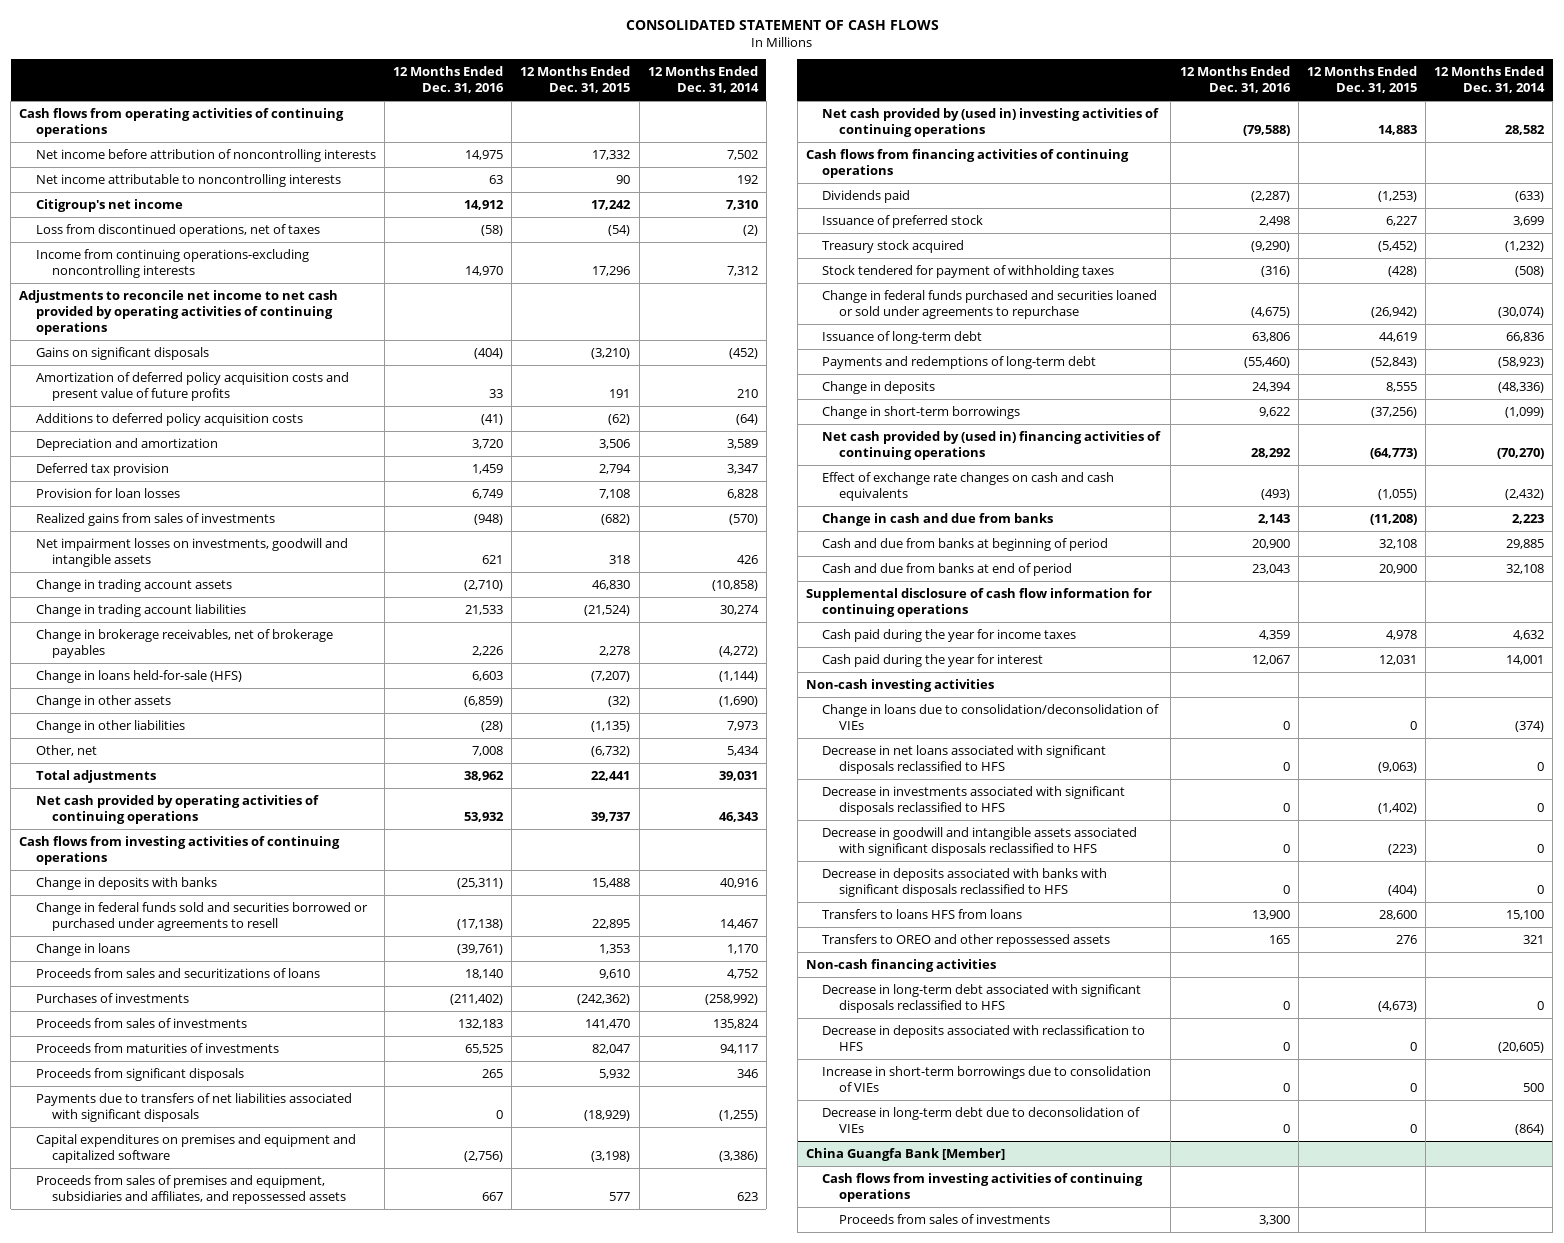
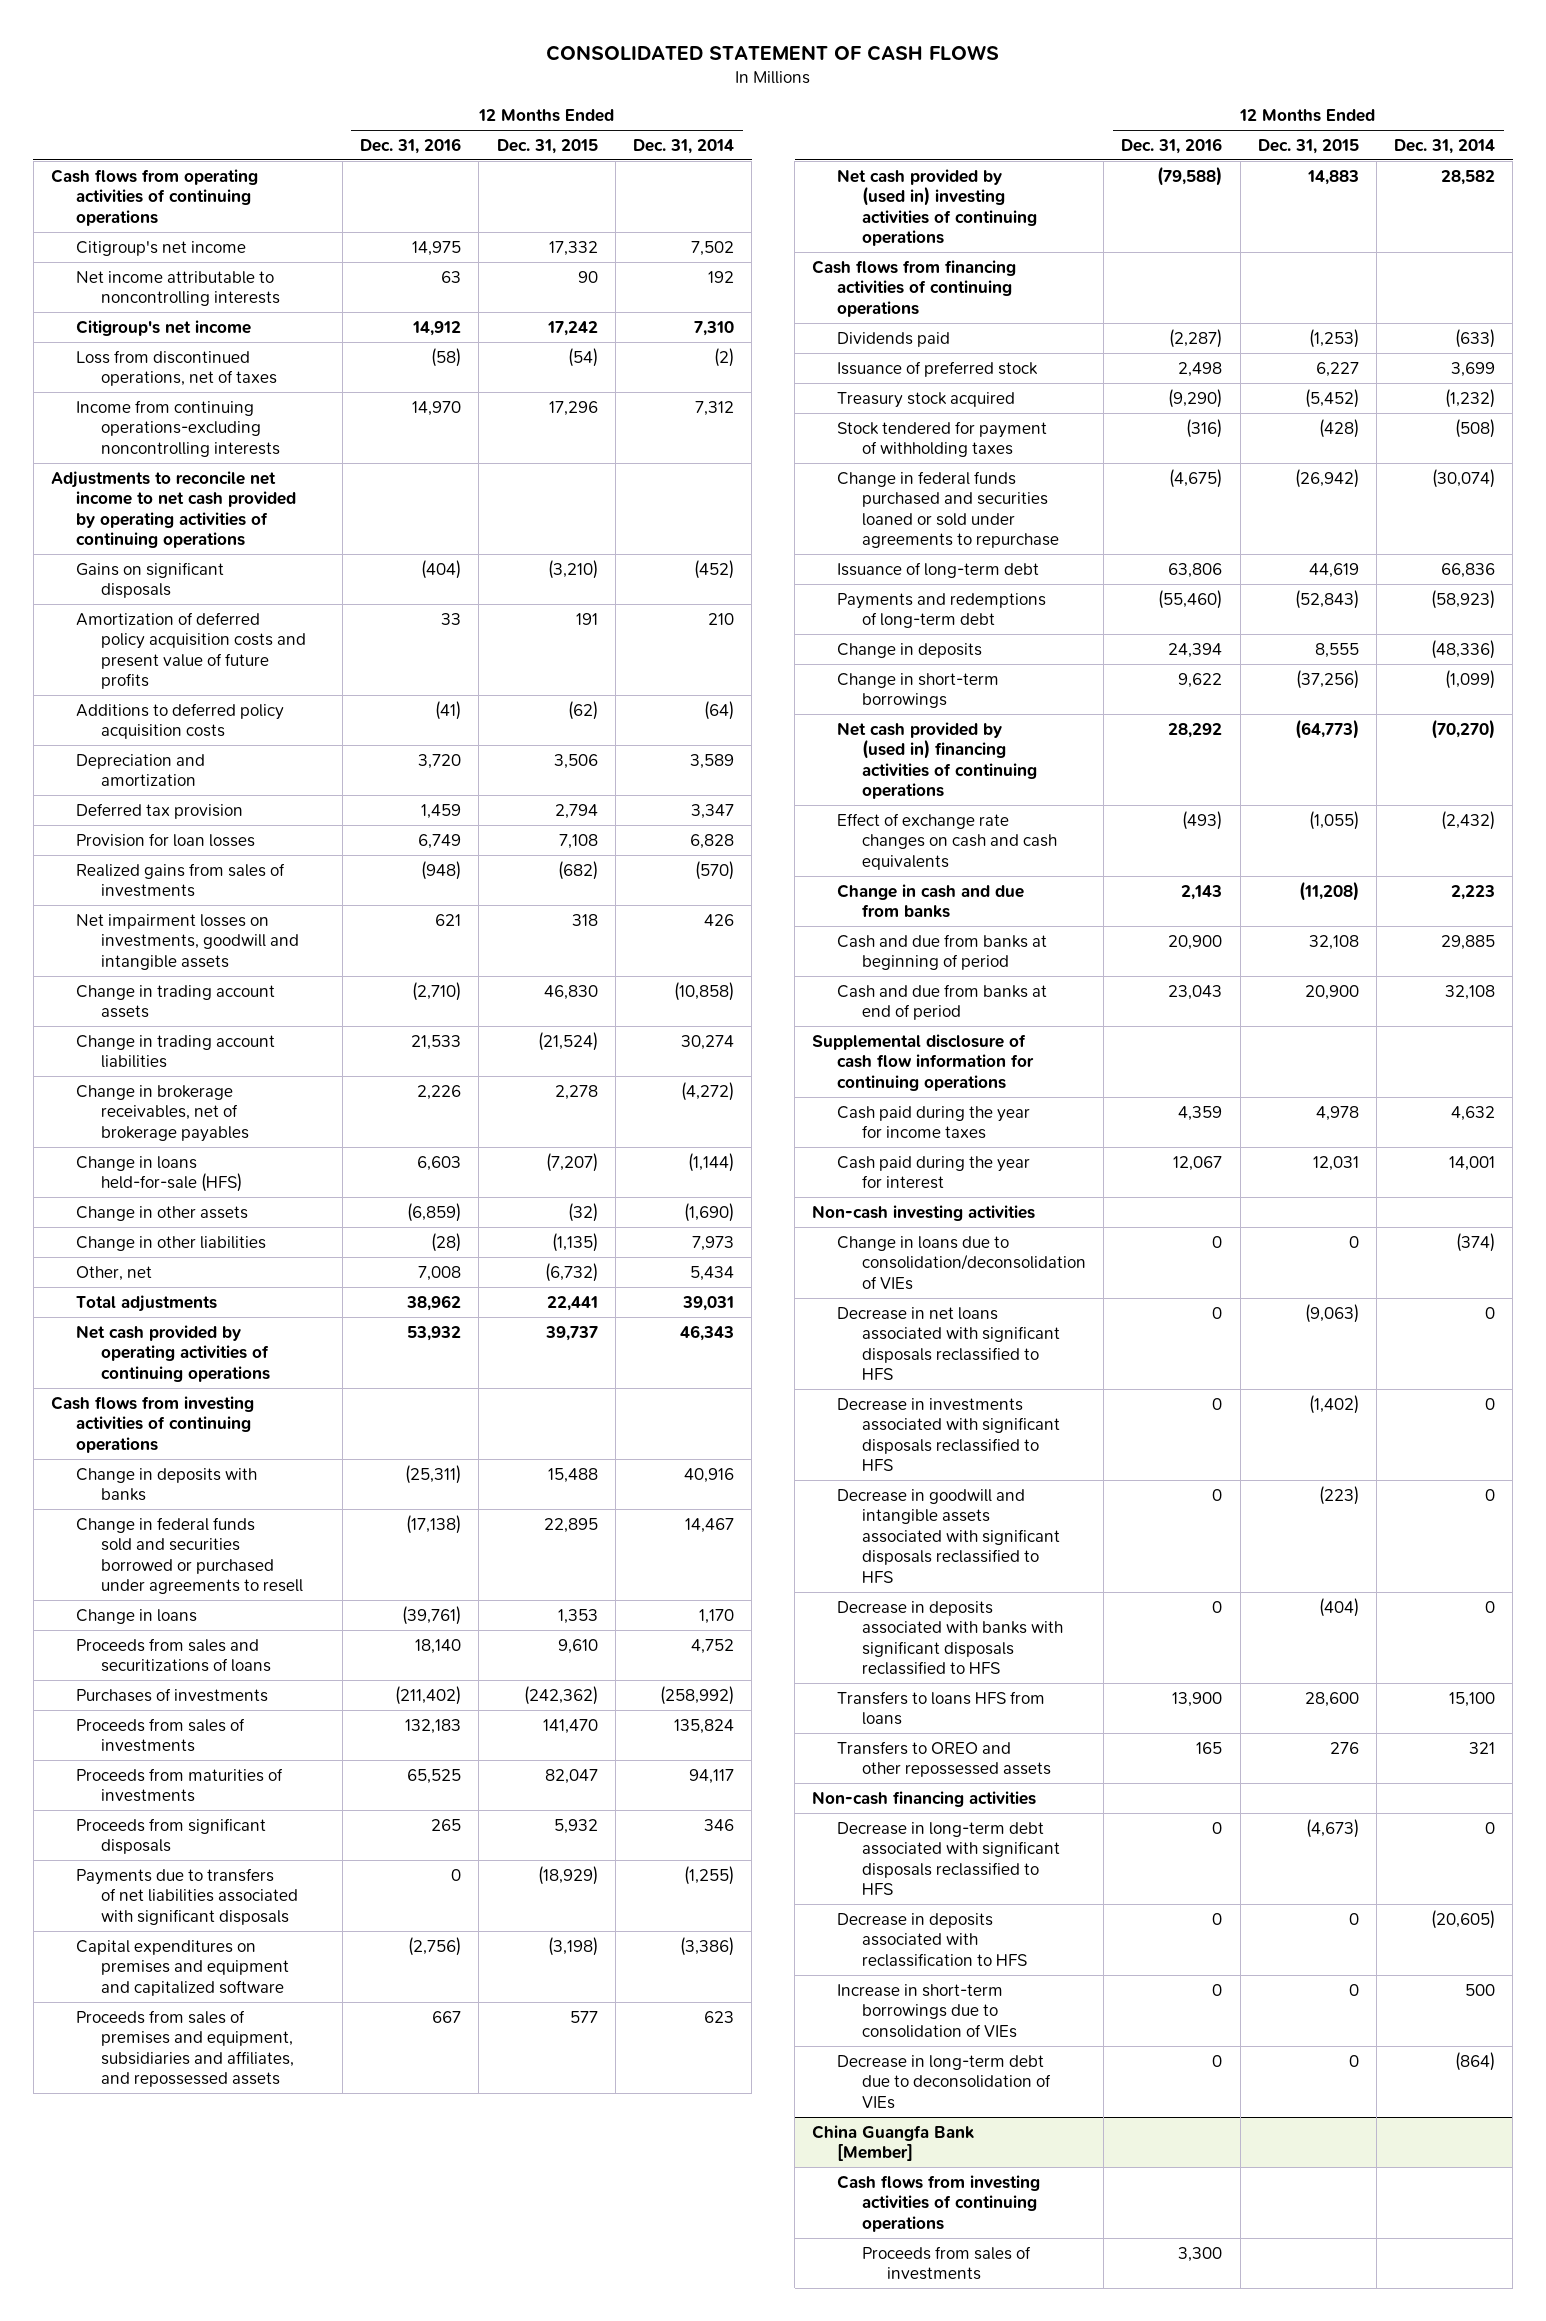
[35,149,376,163] Net income before attribution of noncontrolling interests -> [75,240,246,256] Citigroup's net income

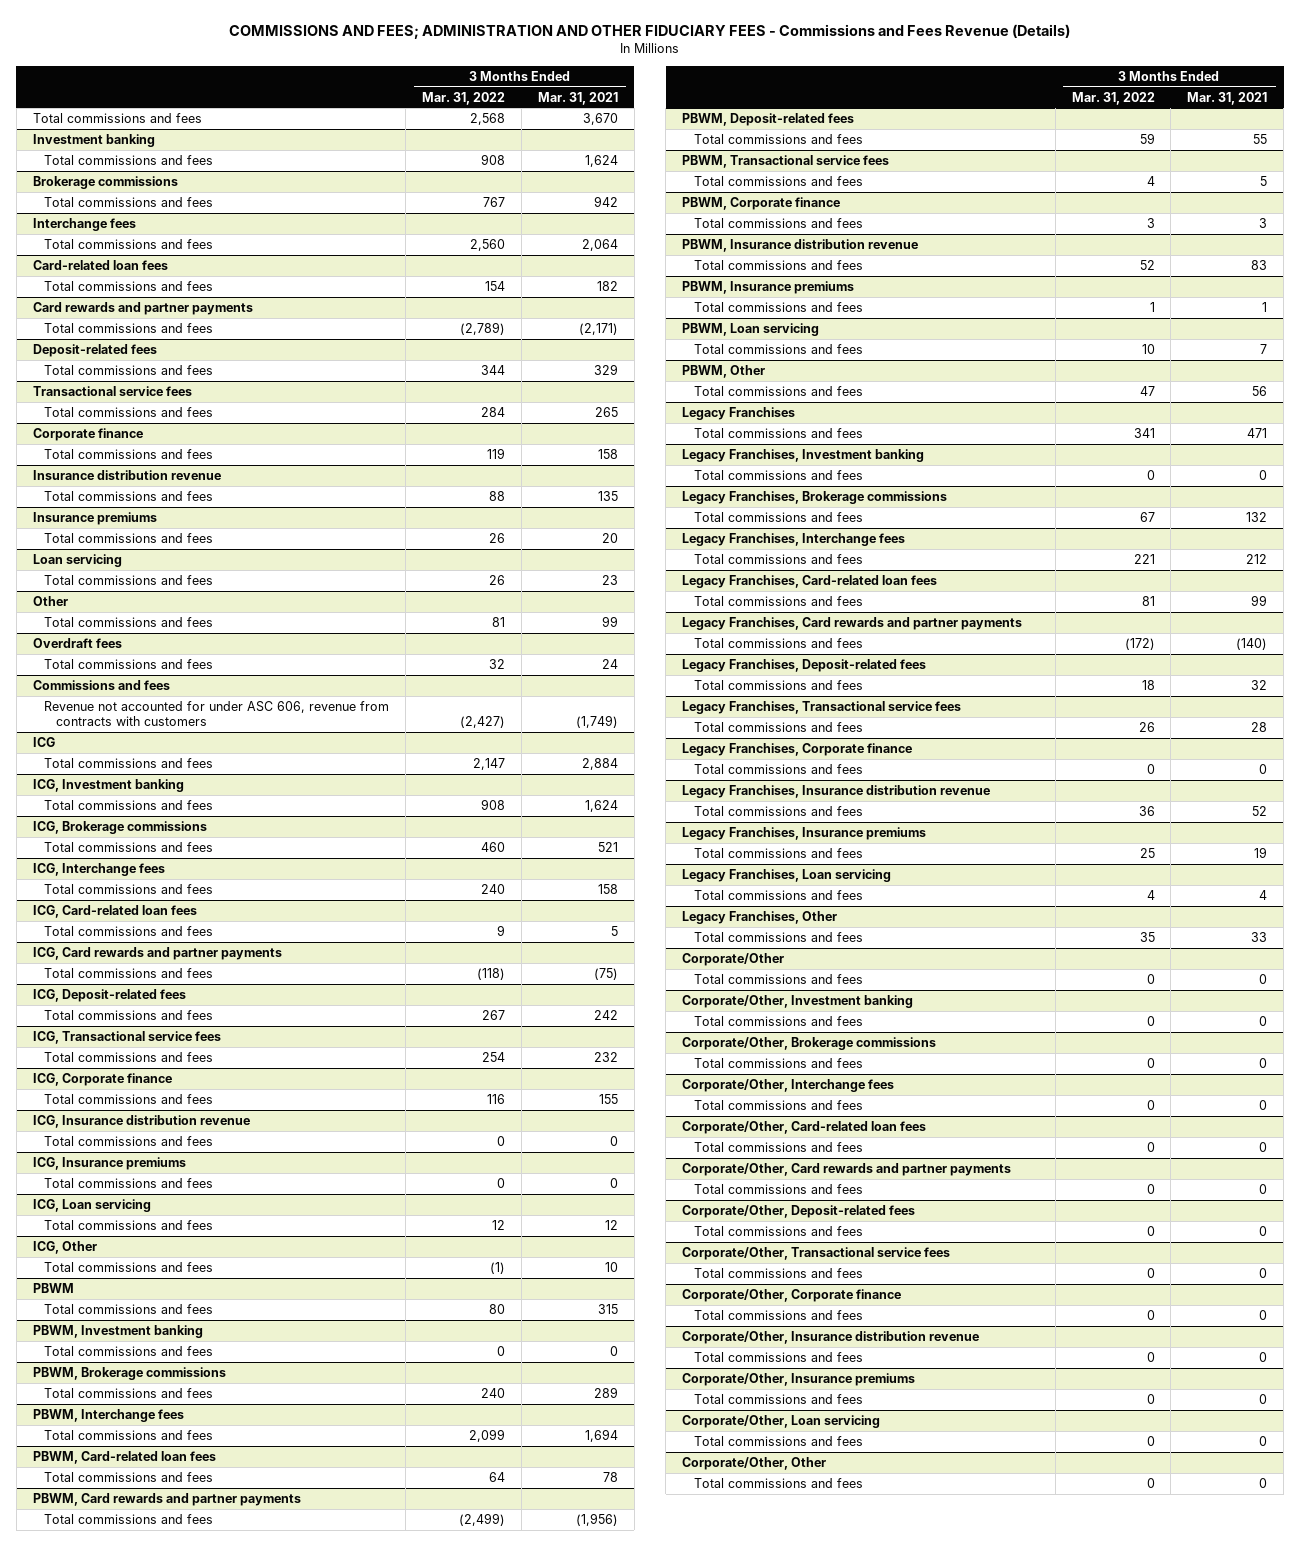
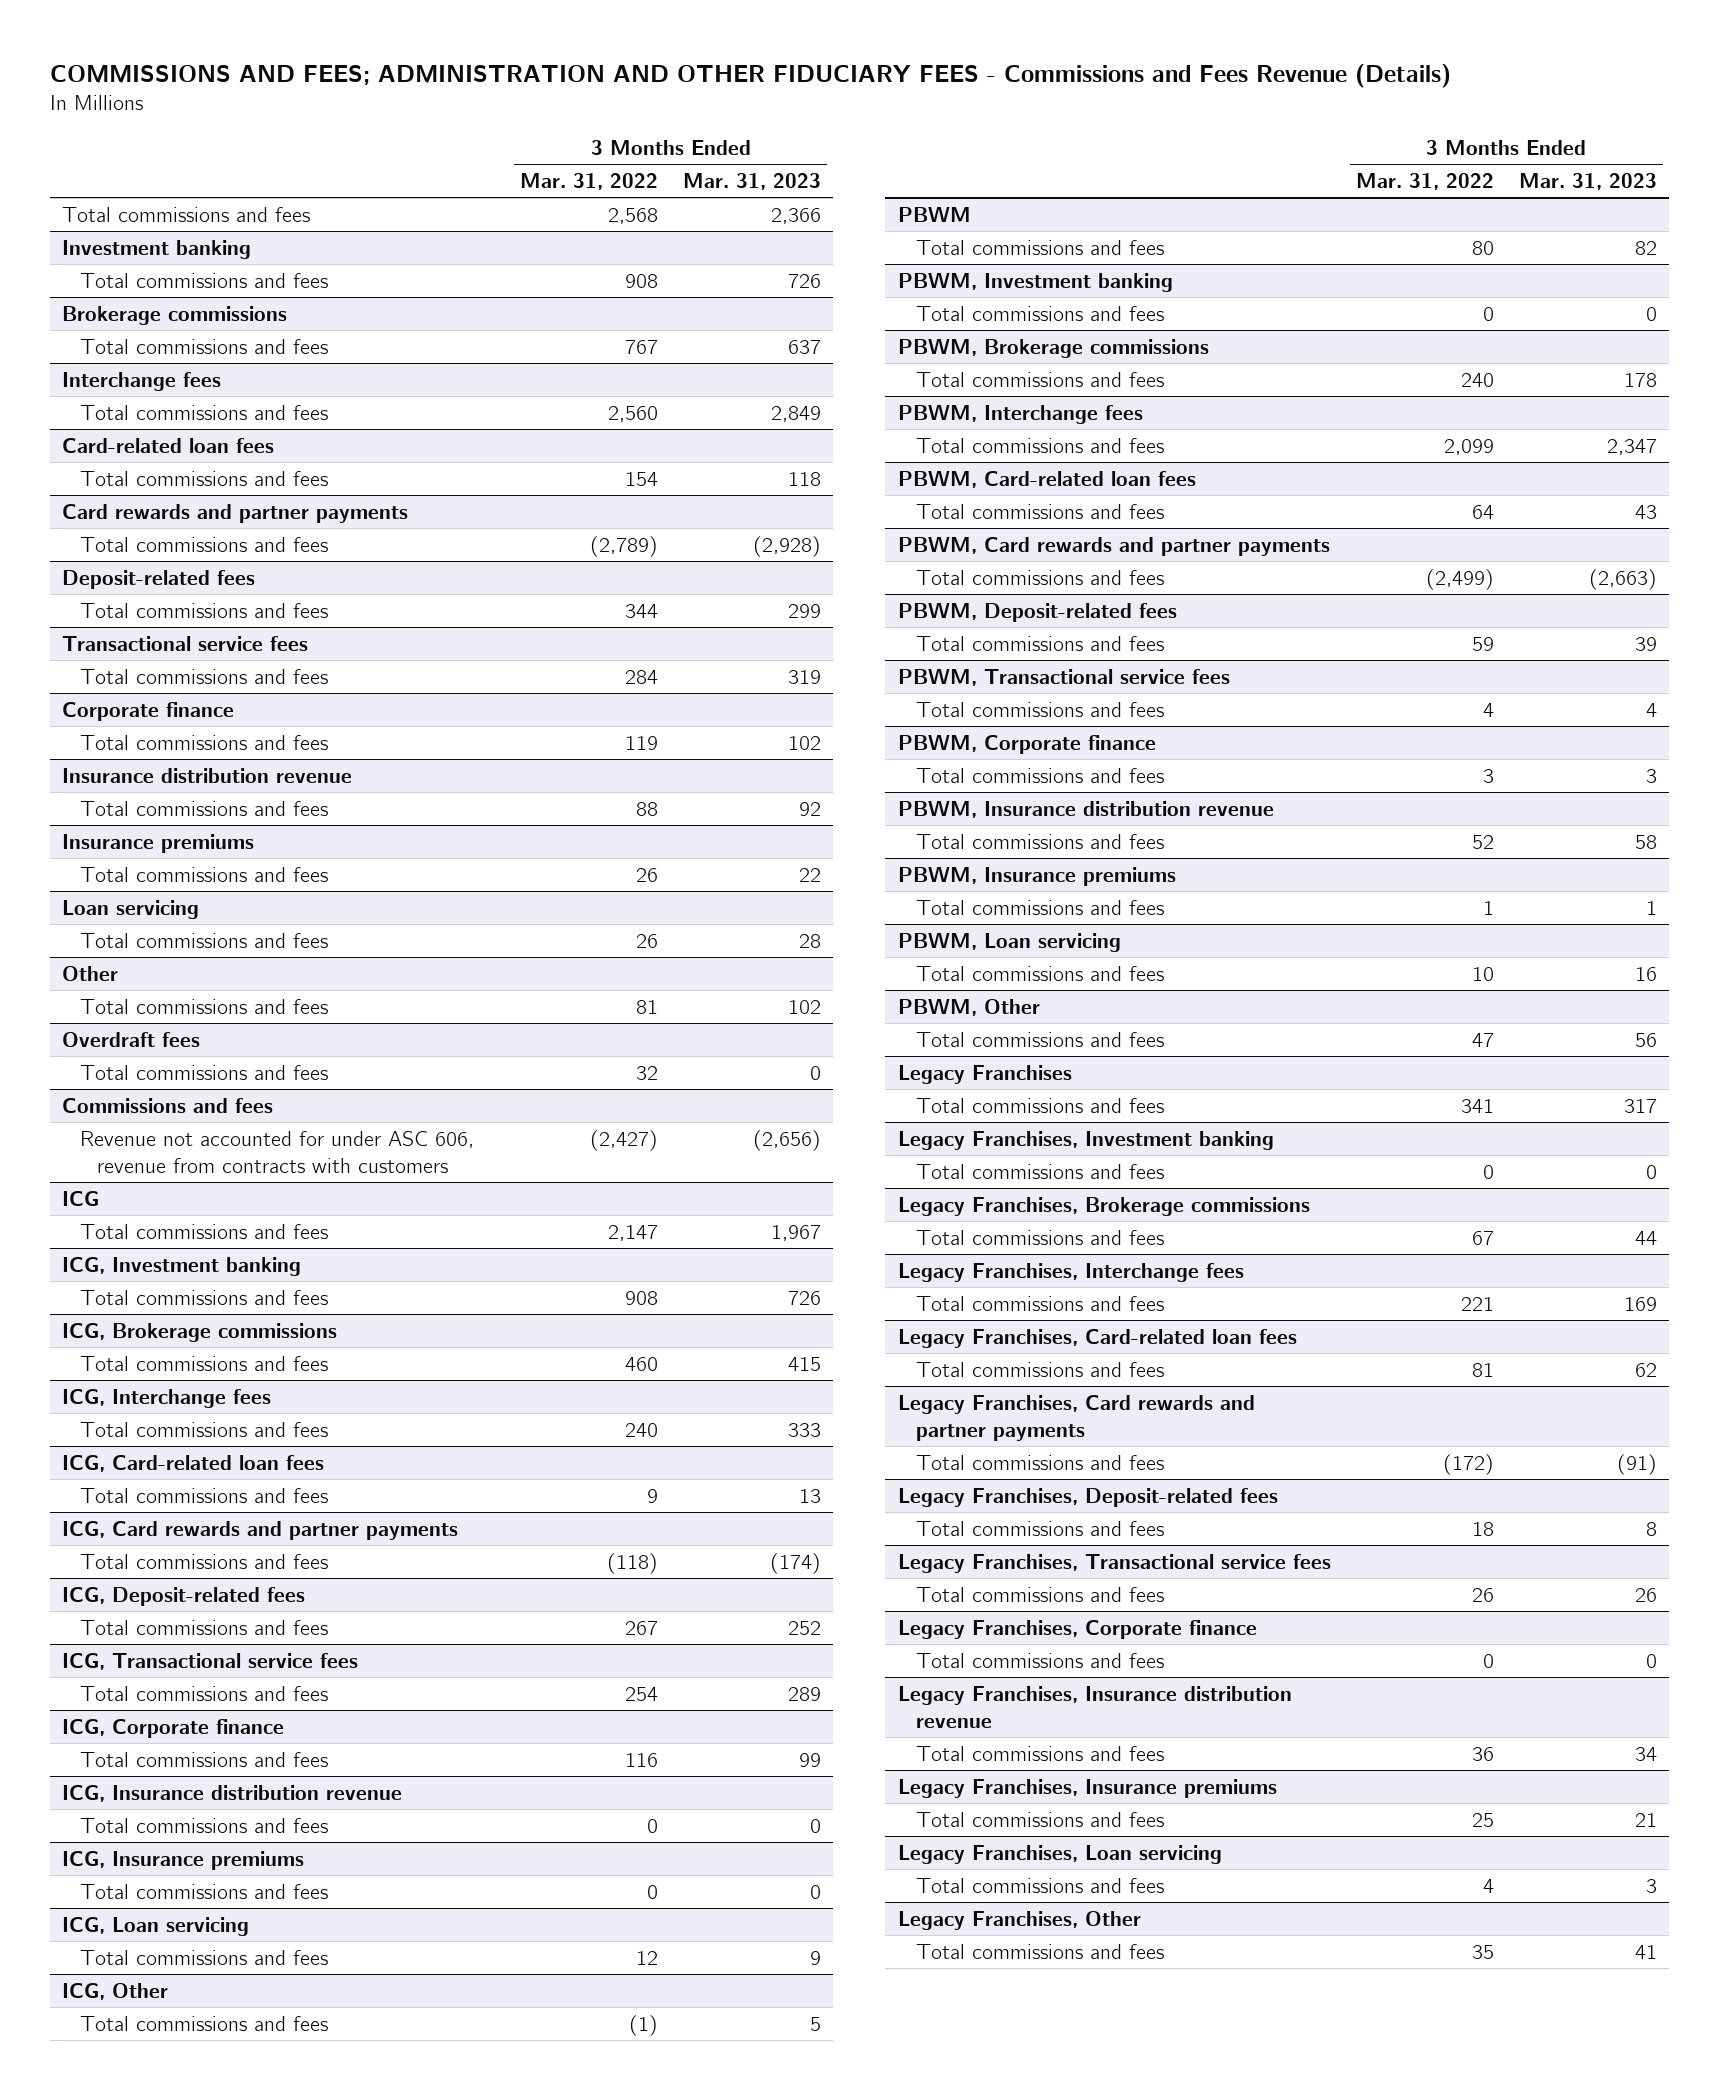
[537,91,618,105] Mar. 31, 2021 -> none
none -> [683,172,822,190] Mar. 31, 2023
[682,953,785,967] Corporate/Other -> none
[693,974,863,985] Total commissions and fees -> none
[682,995,914,1009] Corporate/Other, Investment banking -> none
[693,1016,863,1027] Total commissions and fees -> none
[682,1037,937,1051] Corporate/Other, Brokerage commissions -> none
[693,1058,863,1069] Total commissions and fees -> none
[682,1079,895,1093] Corporate/Other, Interchange fees -> none
[693,1100,863,1111] Total commissions and fees -> none
[682,1121,927,1135] Corporate/Other, Card-related loan fees -> none
[693,1142,863,1153] Total commissions and fees -> none
[682,1163,1012,1177] Corporate/Other, Card rewards and partner payments -> none
[693,1184,863,1195] Total commissions and fees -> none
[682,1205,916,1219] Corporate/Other, Deposit-related fees -> none
[693,1226,863,1237] Total commissions and fees -> none
[682,1247,951,1261] Corporate/Other, Transactional service fees -> none
[693,1268,863,1279] Total commissions and fees -> none
[682,1289,902,1303] Corporate/Other, Corporate finance -> none
[693,1310,863,1321] Total commissions and fees -> none
[682,1331,980,1345] Corporate/Other, Insurance distribution revenue -> none
[693,1352,863,1363] Total commissions and fees -> none
[682,1373,916,1387] Corporate/Other, Insurance premiums -> none
[693,1394,863,1405] Total commissions and fees -> none
[682,1415,881,1429] Corporate/Other, Loan servicing -> none
[693,1436,863,1447] Total commissions and fees -> none
[682,1457,827,1471] Corporate/Other, Other -> none
[693,1478,863,1489] Total commissions and fees -> none

